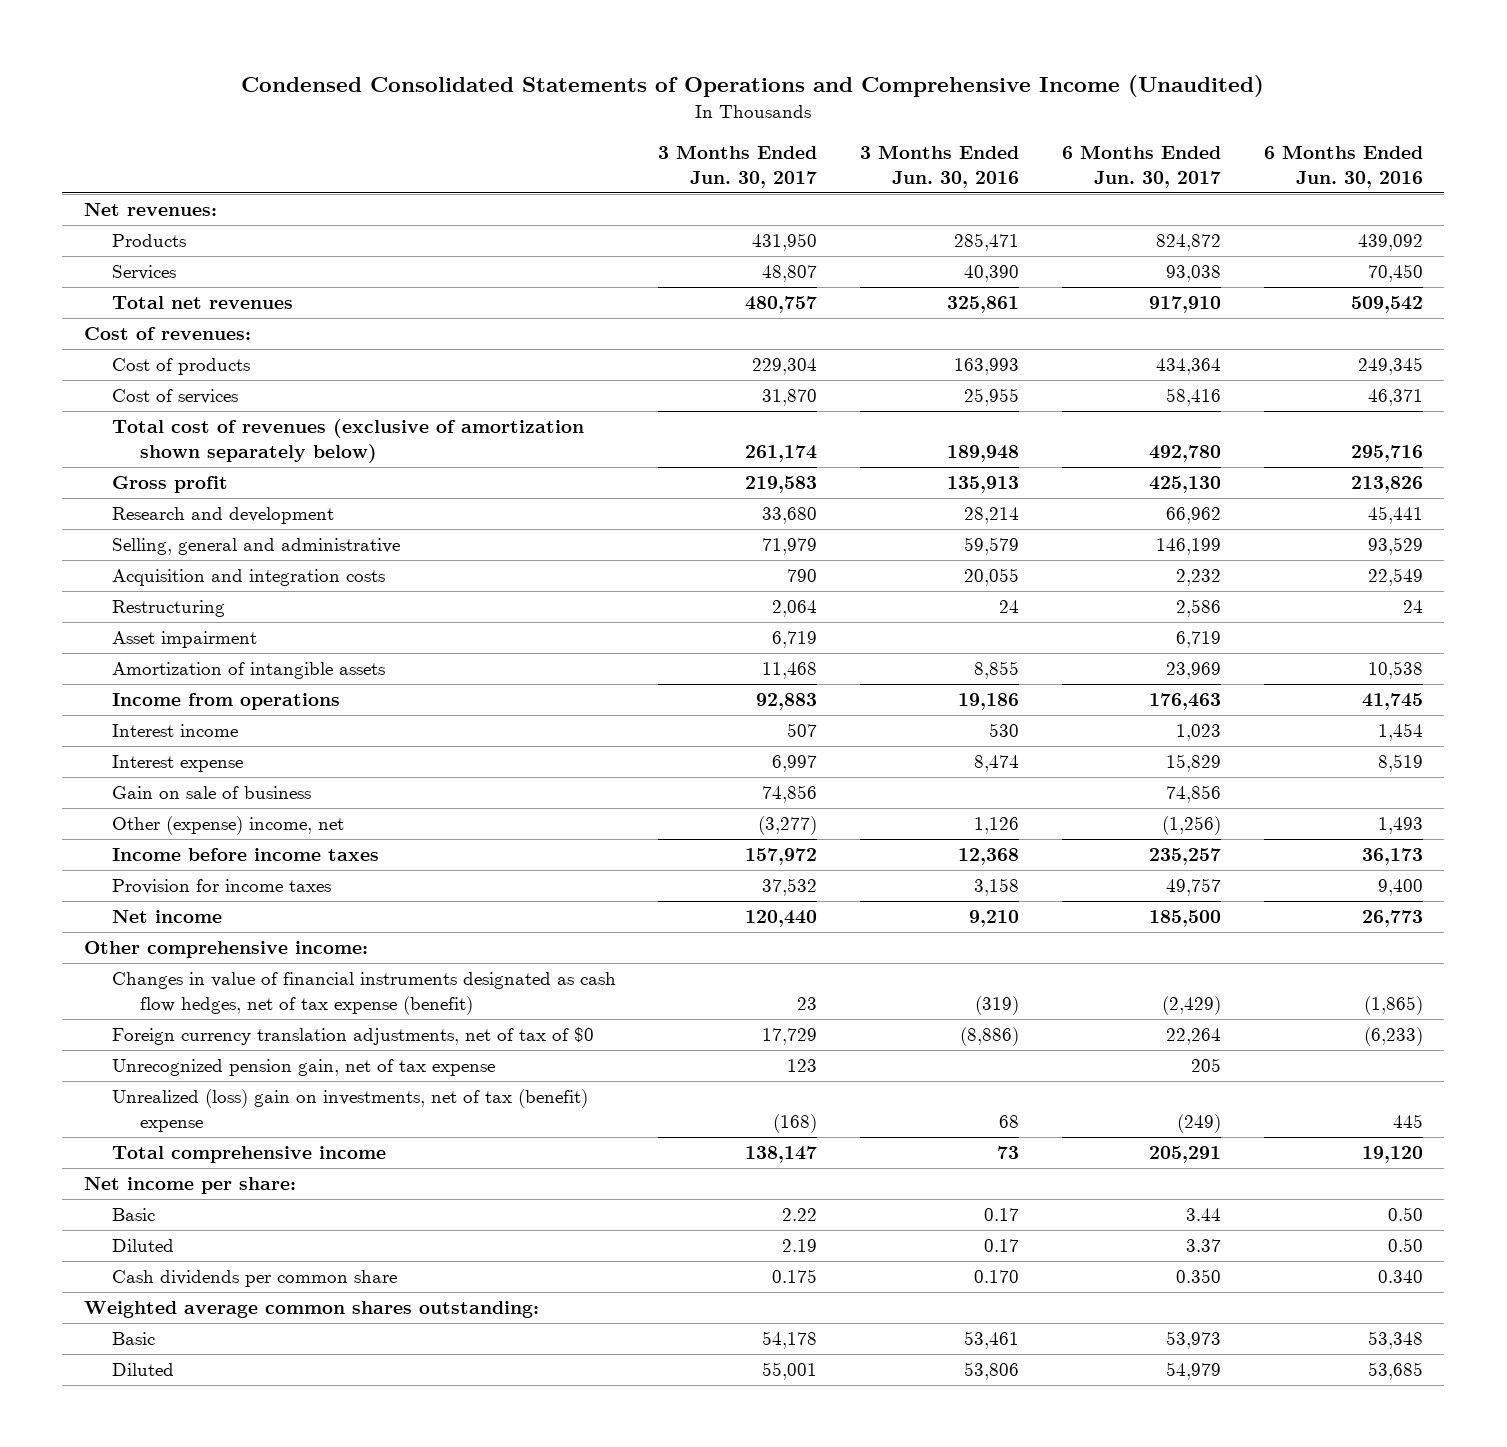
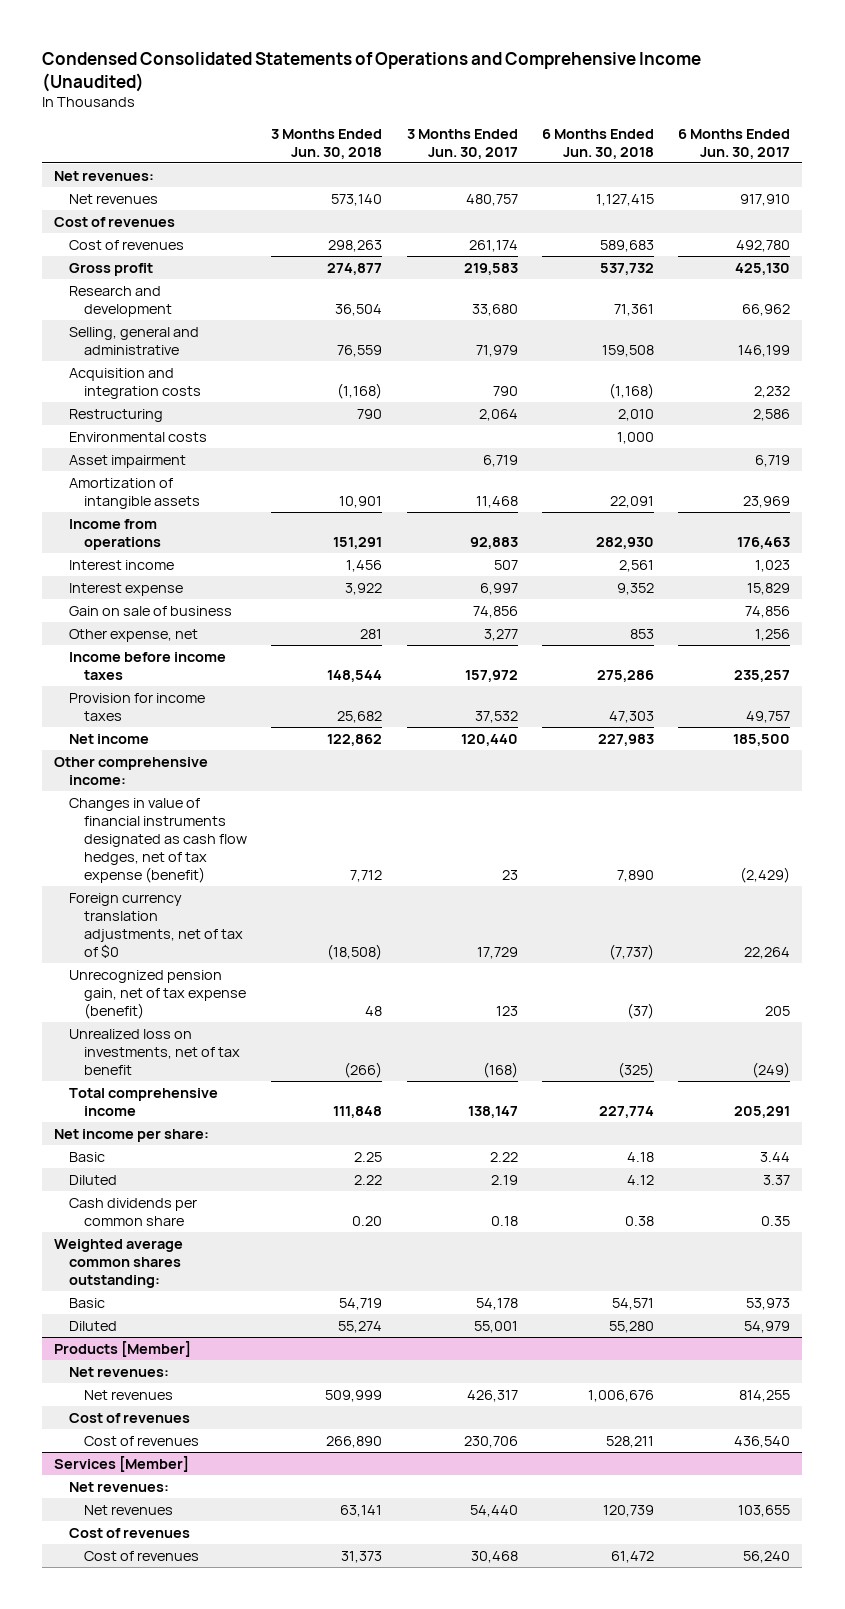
[860,145,1020,189] 3 Months Ended Jun. 30, 2016 -> none
[1263,145,1423,189] 6 Months Ended Jun. 30, 2016 -> none
none -> [271,128,383,159] 3 Months Ended Jun. 30, 2018
none -> [541,128,654,159] 6 Months Ended Jun. 30, 2018
[111,233,186,247] Products -> none
[111,264,176,280] Services -> none
[111,357,250,375] Cost of products -> none
[111,388,238,404] Cost of services -> none
[111,295,293,309] Total net revenues -> [69,193,159,204] Net revenues
[83,326,251,340] Cost of revenues: -> [54,216,176,227] Cost of revenues
[111,418,584,463] Total cost of revenues (exclusive of amortization shown separately below) -> [69,239,185,250] Cost of revenues
none -> [69,431,208,442] Environmental costs
[111,815,344,835] Other (expense) income, net -> [69,628,199,642] Other expense, net
[758,815,818,835] (3,277) -> [483,628,518,641] 3,277
[1162,815,1222,835] (1,256) -> [755,628,791,641] 1,256
[111,1058,495,1076] Unrecognized pension gain, net of tax expense -> [69,969,247,1019] Unrecognized pension gain, net of tax expense (benefit)
[111,1088,588,1132] Unrealized (loss) gain on investments, net of tax (benefit) expense -> [69,1028,241,1075] Unrealized loss on investments, net of tax benefit
[772,1268,818,1283] 0.175 -> [490,1215,518,1226] 0.18
[1176,1268,1222,1283] 0.350 -> [761,1215,791,1226] 0.35
none -> [54,1340,192,1357] Products [Member]
none -> [69,1366,170,1377] Net revenues:
none -> [84,1389,174,1400] Net revenues
none -> [69,1412,191,1423] Cost of revenues
none -> [84,1435,200,1446] Cost of revenues
none -> [54,1455,190,1472] Services [Member]
none -> [69,1481,170,1492] Net revenues:
none -> [84,1504,174,1515] Net revenues
none -> [69,1527,191,1538] Cost of revenues
none -> [84,1550,200,1561] Cost of revenues

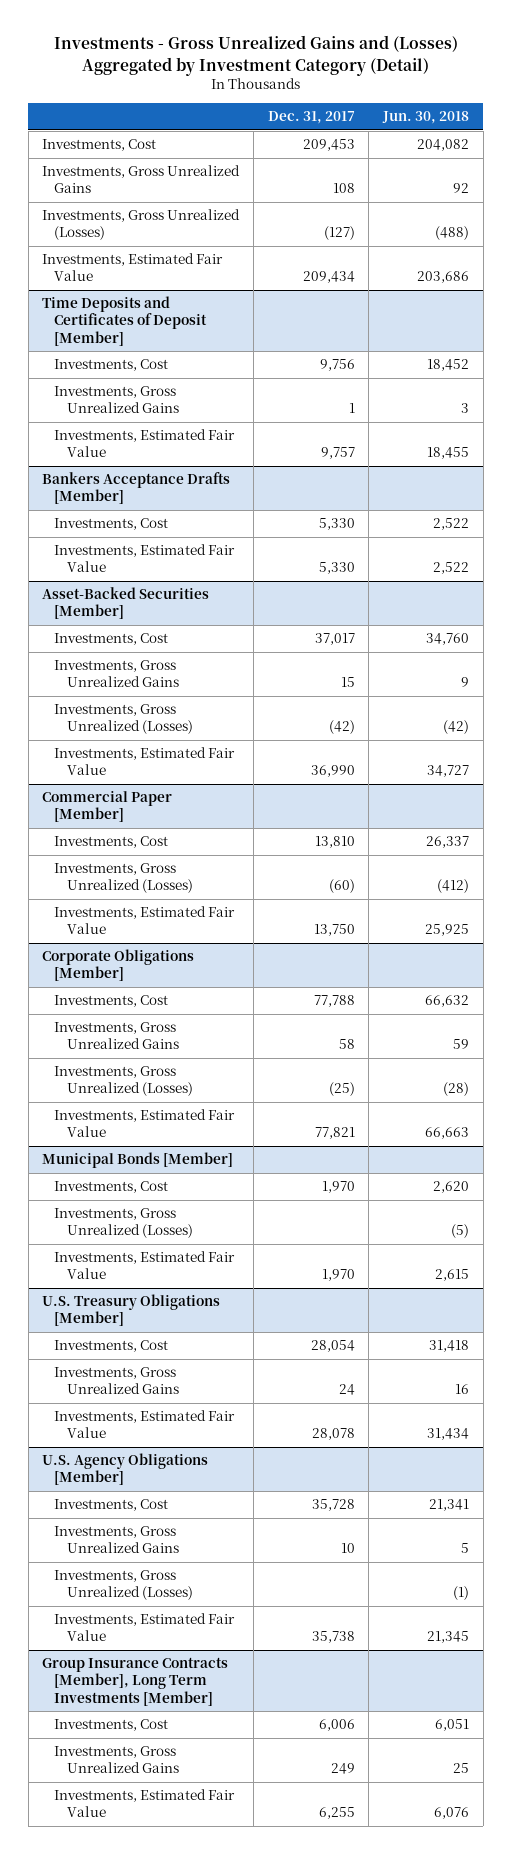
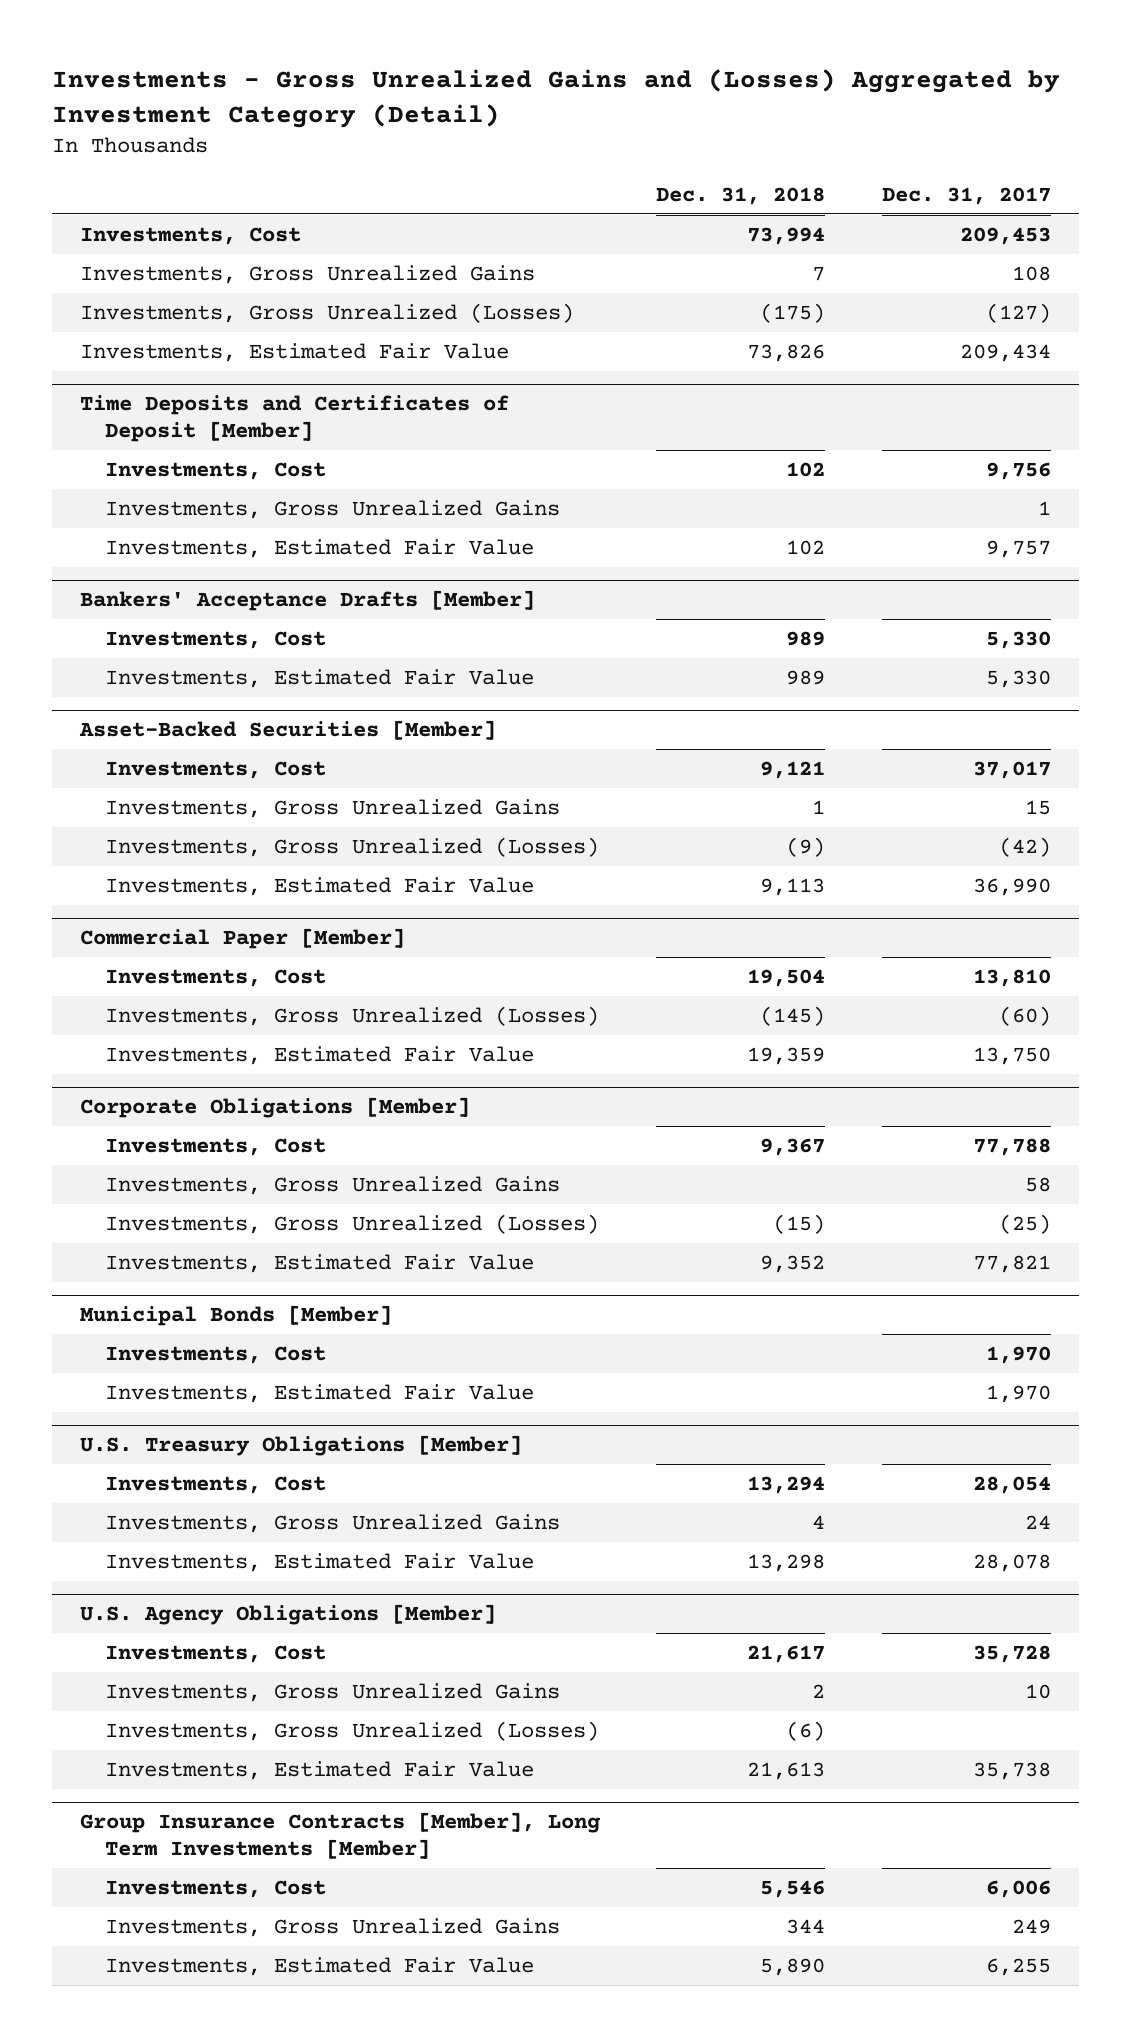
[382,111,470,125] Jun. 30, 2018 -> none
none -> [656,186,826,205] Dec. 31, 2018
[42,472,231,505] Bankers Acceptance Drafts [Member] -> [79,590,535,612] Bankers' Acceptance Drafts [Member]
[54,1208,193,1239] Investments, Gross Unrealized (Losses) -> none

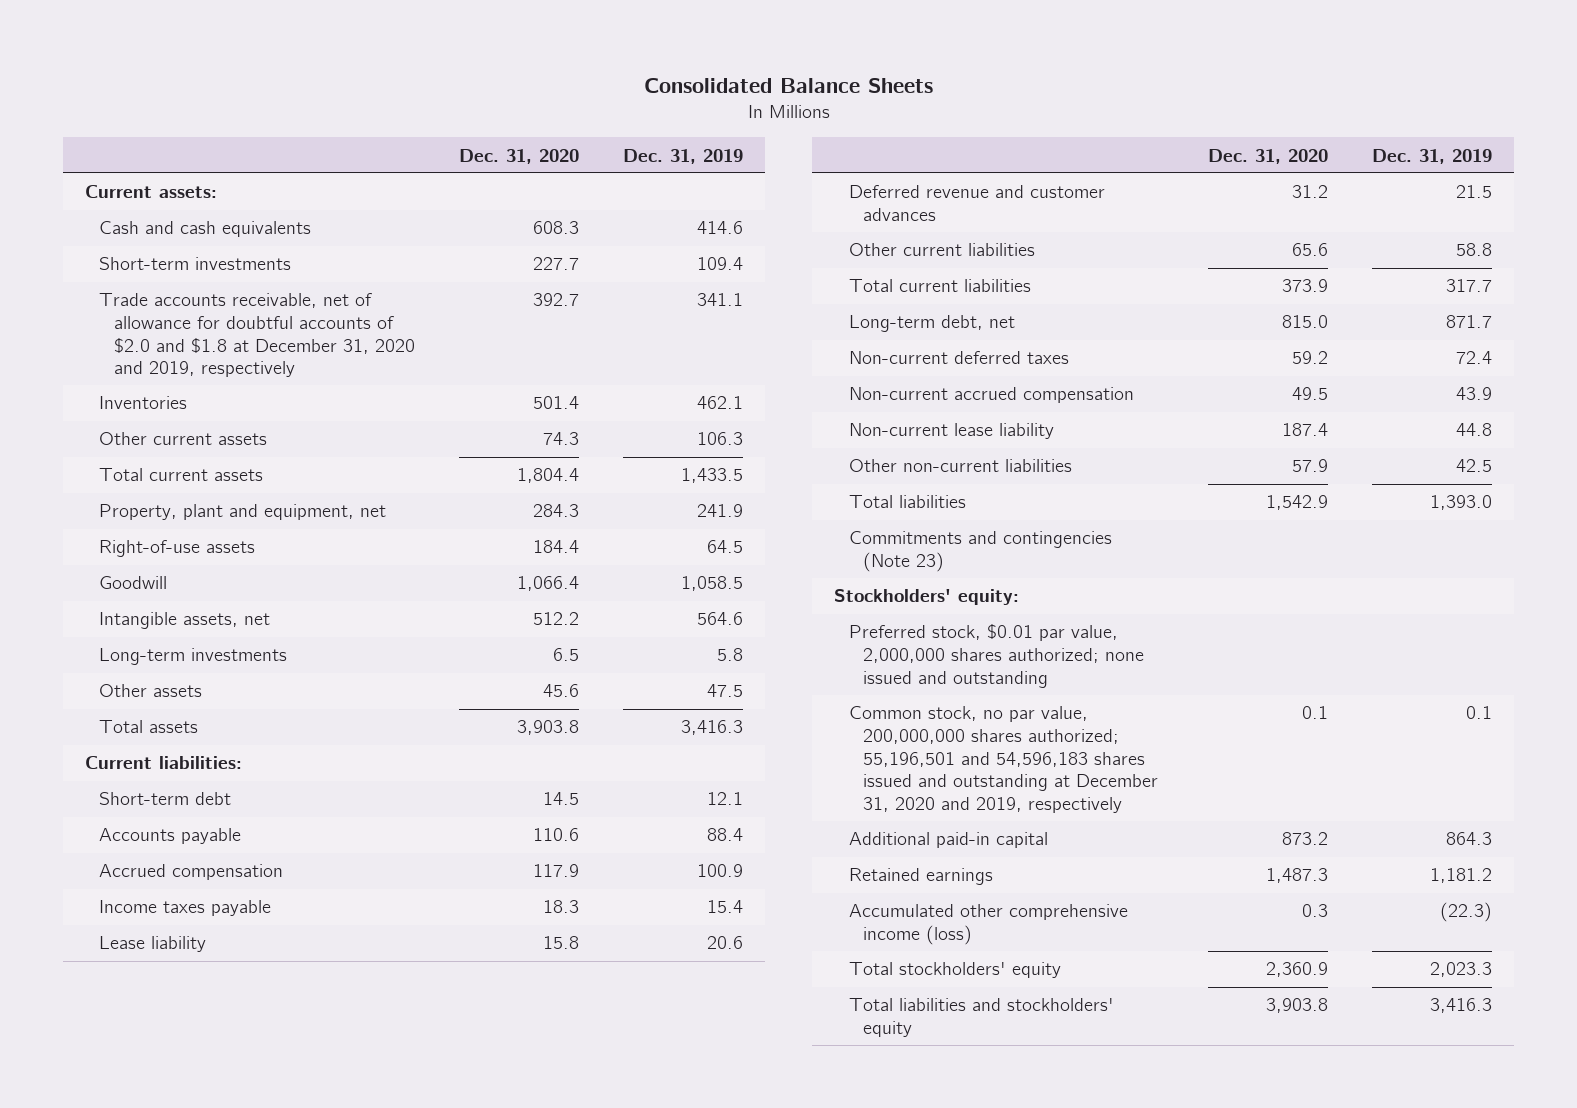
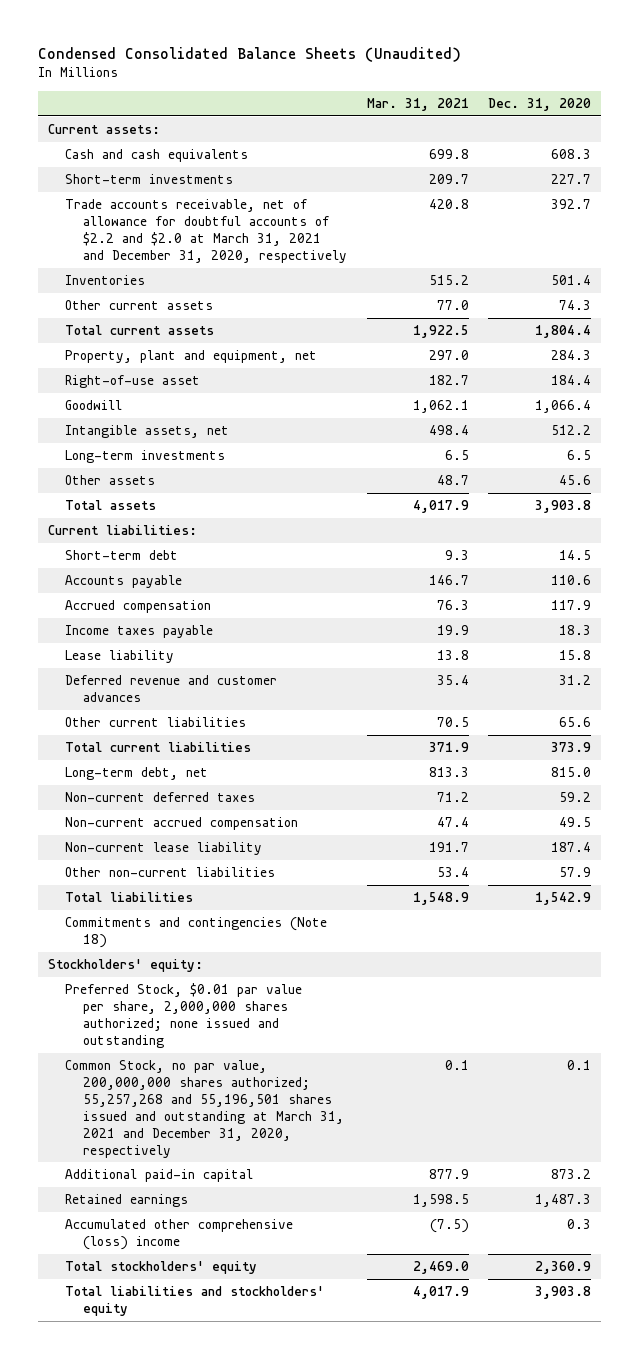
[643,77,933,93] Consolidated Balance Sheets -> [37,46,461,62] Condensed Consolidated Balance Sheets (Unaudited)
[622,148,743,164] Dec. 31, 2019 -> none
none -> [366,97,469,111] Mar. 31, 2021
[99,293,415,378] Trade accounts receivable, net of allowance for doubtful accounts of $2.0 and $1.8 at December 31, 2020 and 2019, respectively -> [65,199,348,263] Trade accounts receivable, net of allowance for doubtful accounts of $2.2 and $2.0 at March 31, 2021 and December 31, 2020, respectively
[99,540,256,558] Right-of-use assets -> [65,375,201,389] Right-of-use asset
[848,531,1112,572] Commitments and contingencies (Note 23) -> [65,917,328,948] Commitments and contingencies (Note 18)
[848,624,1144,688] Preferred stock, $0.01 par value, 2,000,000 shares authorized; none issued and outstanding -> [65,983,303,1048] Preferred Stock, $0.01 par value per share, 2,000,000 shares authorized; none issued and outstanding
[848,706,1158,813] Common stock, no par value, 200,000,000 shares authorized; 55,196,501 and 54,596,183 shares issued and outstanding at December 31, 2020 and 2019, respectively -> [65,1060,345,1158] Common Stock, no par value, 200,000,000 shares authorized; 55,257,268 and 55,196,501 shares issued and outstanding at March 31, 2021 and December 31, 2020, respectively
[848,904,1128,945] Accumulated other comprehensive income (loss) -> [65,1219,294,1250] Accumulated other comprehensive (loss) income

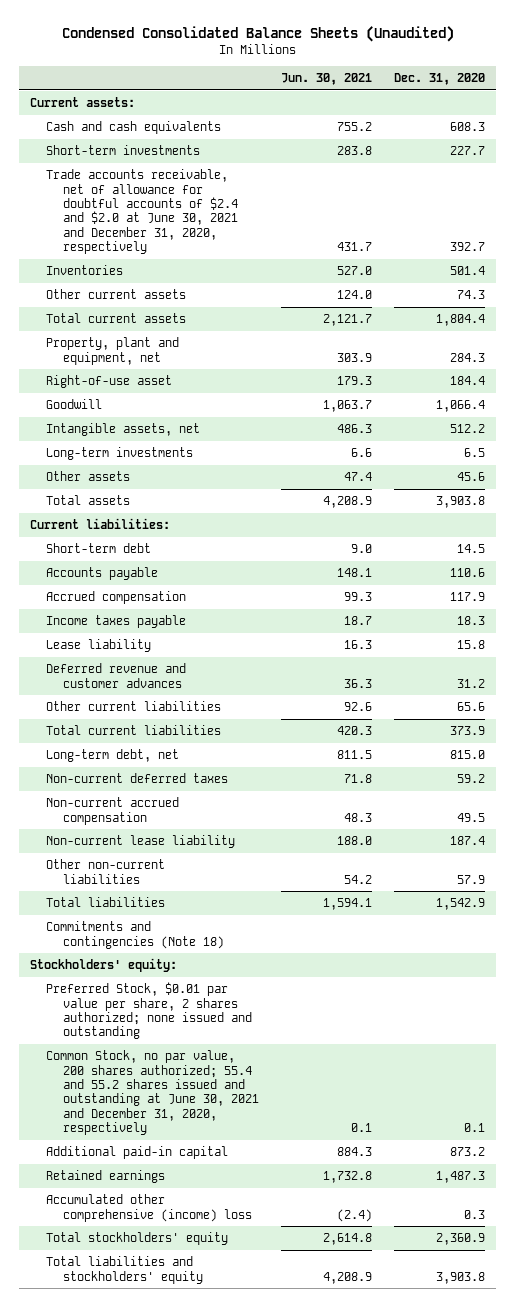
[366,97,469,111] Mar. 31, 2021 -> none
none -> [280,73,372,86] Jun. 30, 2021
[65,199,348,263] Trade accounts receivable, net of allowance for doubtful accounts of $2.2 and $2.0 at March 31, 2021 and December 31, 2020, respectively -> [46,169,238,255] Trade accounts receivable, net of allowance for doubtful accounts of $2.4 and $2.0 at June 30, 2021 and December 31, 2020, respectively
[65,983,303,1048] Preferred Stock, $0.01 par value per share, 2,000,000 shares authorized; none issued and outstanding -> [46,982,252,1040] Preferred Stock, $0.01 par value per share, 2 shares authorized; none issued and outstanding
[65,1060,345,1158] Common Stock, no par value, 200,000,000 shares authorized; 55,257,268 and 55,196,501 shares issued and outstanding at March 31, 2021 and December 31, 2020, respectively -> [46,1050,259,1136] Common Stock, no par value, 200 shares authorized; 55.4 and 55.2 shares issued and outstanding at June 30, 2021 and December 31, 2020, respectively
[65,1219,294,1250] Accumulated other comprehensive (loss) income -> [46,1194,252,1222] Accumulated other comprehensive (income) loss

